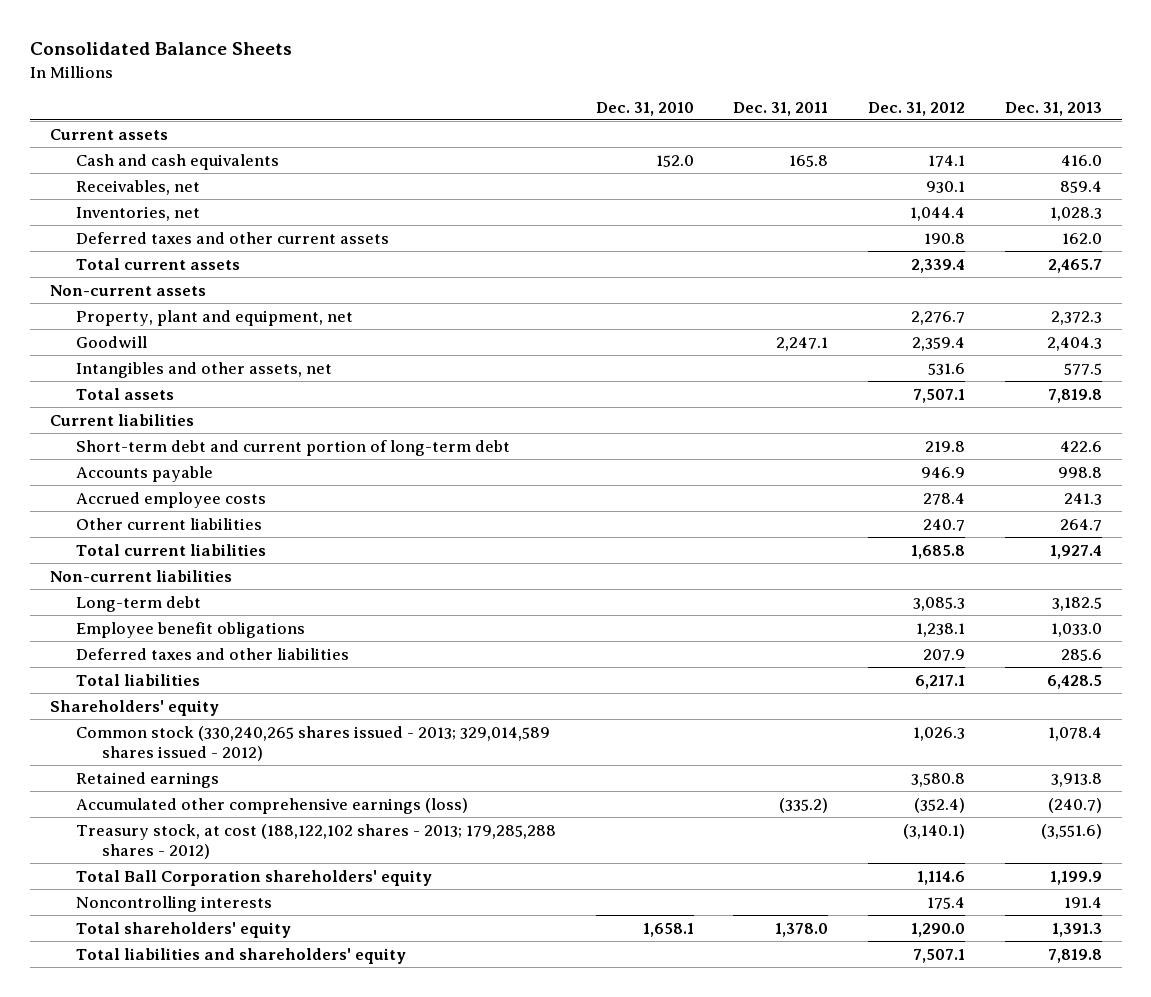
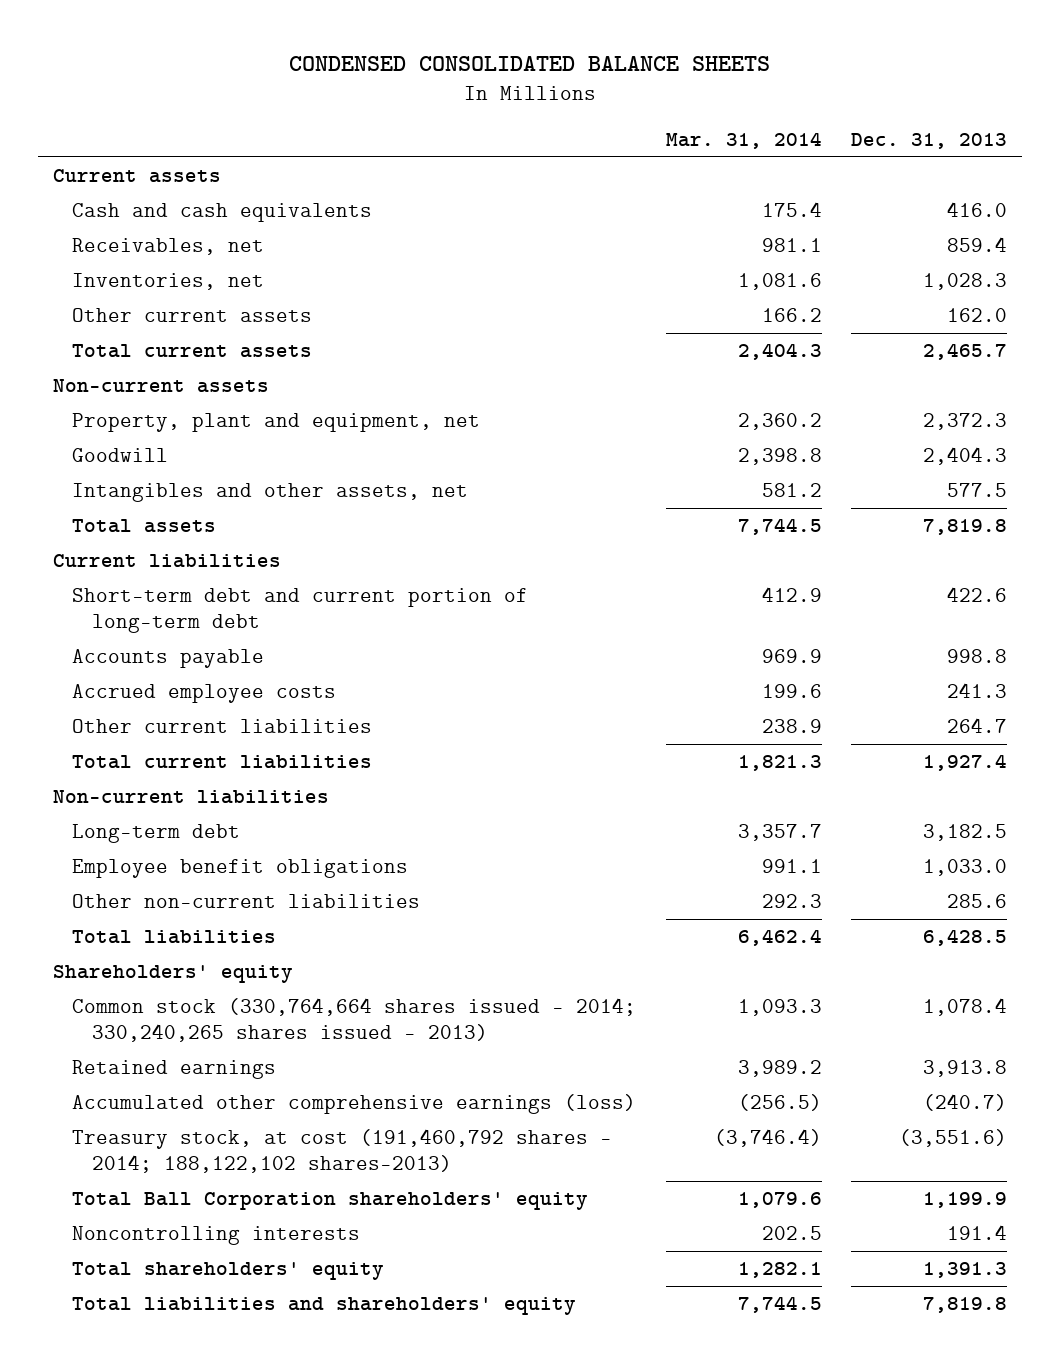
[29,42,292,56] Consolidated Balance Sheets -> [288,56,770,72] CONDENSED CONSOLIDATED BALANCE SHEETS
[595,101,694,116] Dec. 31, 2010 -> none
[733,101,829,116] Dec. 31, 2011 -> none
[868,101,966,116] Dec. 31, 2012 -> none
none -> [665,131,822,149] Mar. 31, 2014
[75,231,389,244] Deferred taxes and other current assets -> [72,307,313,322] Other current assets
[75,647,349,660] Deferred taxes and other liabilities -> [72,893,421,908] Other non-current liabilities
[75,725,550,762] Common stock (330,240,265 shares issued - 2013; 329,014,589 shares issued - 2012) -> [72,997,637,1043] Common stock (330,764,664 shares issued - 2014; 330,240,265 shares issued - 2013)
[75,823,556,860] Treasury stock, at cost (188,122,102 shares - 2013; 179,285,288 shares - 2012) -> [72,1128,613,1174] Treasury stock, at cost (191,460,792 shares - 2014; 188,122,102 shares-2013)

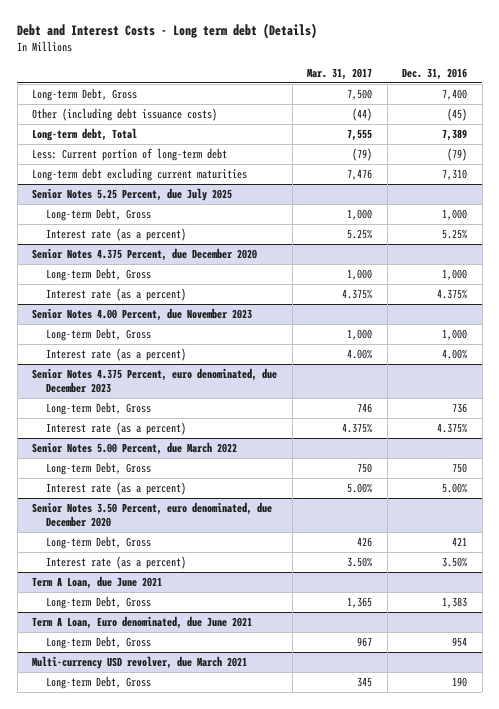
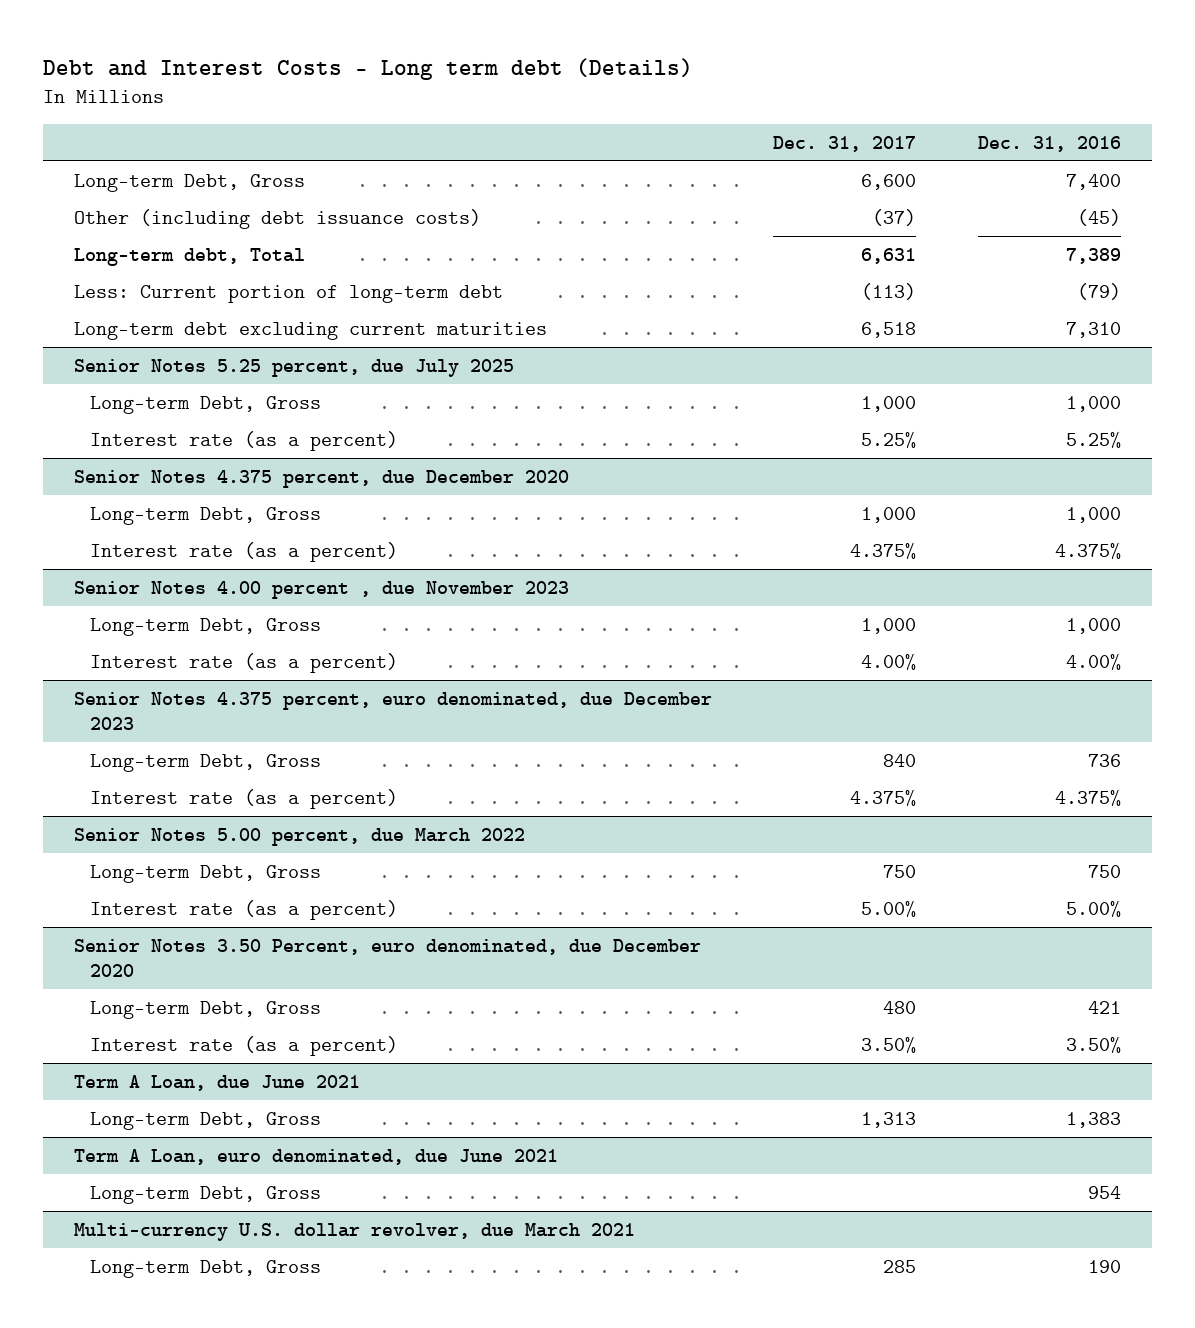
[307,67,373,80] Mar. 31, 2017 -> none
none -> [773,135,917,152] Dec. 31, 2017
[32,188,233,202] Senior Notes 5.25 Percent, due July 2025 -> [73,358,514,377] Senior Notes 5.25 percent, due July 2025
[32,248,258,262] Senior Notes 4.375 Percent, due December 2020 -> [73,469,569,488] Senior Notes 4.375 percent, due December 2020
[32,308,253,322] Senior Notes 4.00 Percent, due November 2023 -> [73,580,569,599] Senior Notes 4.00 percent , due November 2023
[32,368,278,393] Senior Notes 4.375 Percent, euro denominated, due December 2023 -> [73,691,712,730] Senior Notes 4.375 percent, euro denominated, due December 2023
[32,442,238,456] Senior Notes 5.00 Percent, due March 2022 -> [73,827,525,846] Senior Notes 5.00 percent, due March 2022
[32,616,253,630] Term A Loan, Euro denominated, due June 2021 -> [73,1148,558,1165] Term A Loan, euro denominated, due June 2021
[32,656,248,670] Multi-currency USD revolver, due March 2021 -> [73,1222,635,1241] Multi-currency U.S. dollar revolver, due March 2021

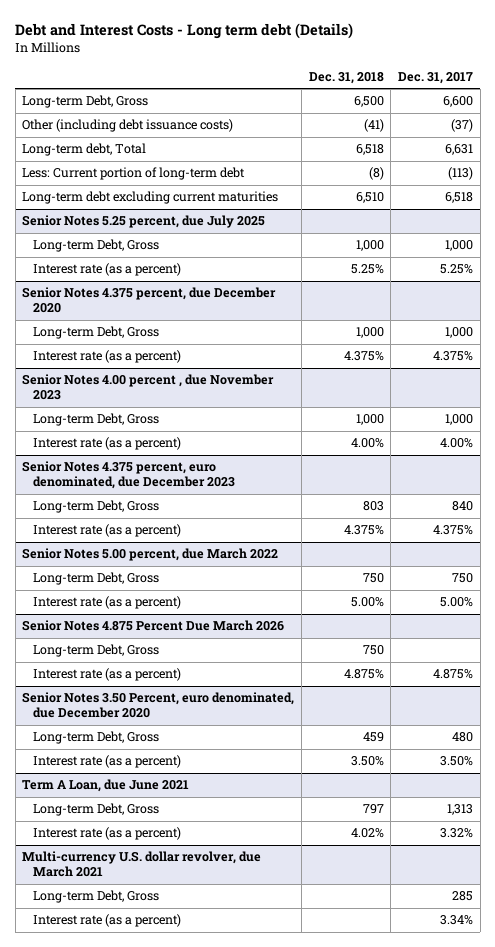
[978,135,1122,152] Dec. 31, 2016 -> none
none -> [308,71,384,84] Dec. 31, 2018
none -> [22,620,285,632] Senior Notes 4.875 Percent Due March 2026
none -> [32,644,159,658] Long-term Debt, Gross
none -> [32,668,181,682] Interest rate (as a percent)
[73,1148,558,1165] Term A Loan, euro denominated, due June 2021 -> none
[90,1185,322,1204] Long-term Debt, Gross -> none
none -> [32,827,181,841] Interest rate (as a percent)
none -> [32,914,181,928] Interest rate (as a percent)

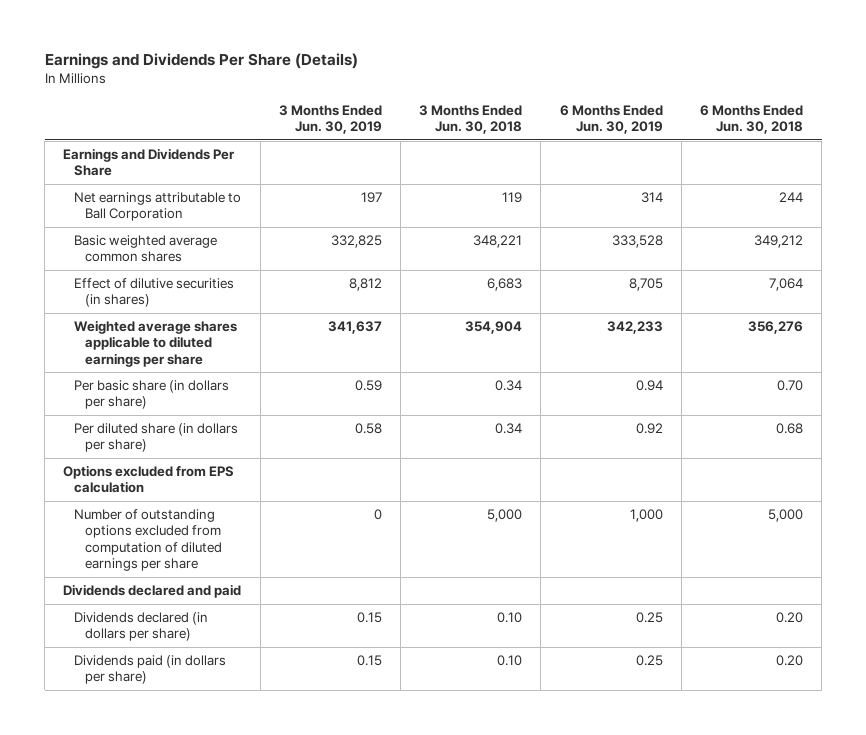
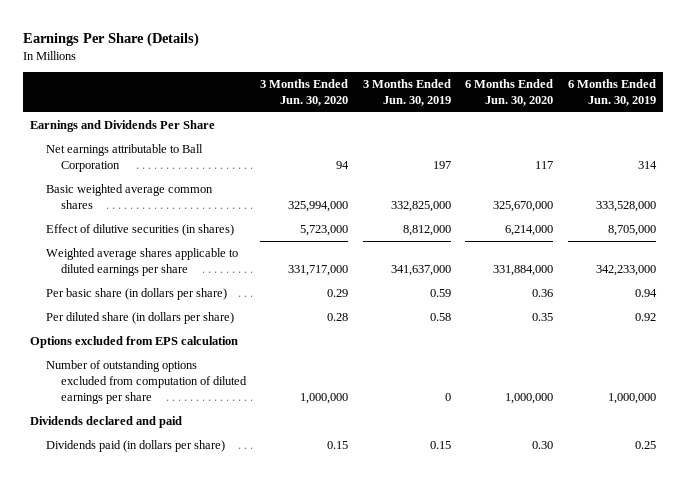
[44,53,358,70] Earnings and Dividends Per Share (Details) -> [23,31,200,47] Earnings Per Share (Details)
[419,104,523,135] 3 Months Ended Jun. 30, 2018 -> none
[699,104,803,135] 6 Months Ended Jun. 30, 2018 -> none
none -> [260,79,349,107] 3 Months Ended Jun. 30, 2020
none -> [465,79,554,107] 6 Months Ended Jun. 30, 2020
[330,235,382,249] 332,825 -> [390,200,451,212] 332,825,000
[611,235,663,249] 333,528 -> [595,200,656,212] 333,528,000
[348,278,382,292] 8,812 -> [402,224,451,236] 8,812,000
[628,278,663,292] 8,705 -> [607,224,656,236] 8,705,000
[327,321,382,335] 341,637 -> [390,264,451,276] 341,637,000
[606,321,663,335] 342,233 -> [595,264,656,276] 342,233,000
[629,509,663,523] 1,000 -> [607,392,656,404] 1,000,000
[74,612,209,642] Dividends declared (in dollars per share) -> none

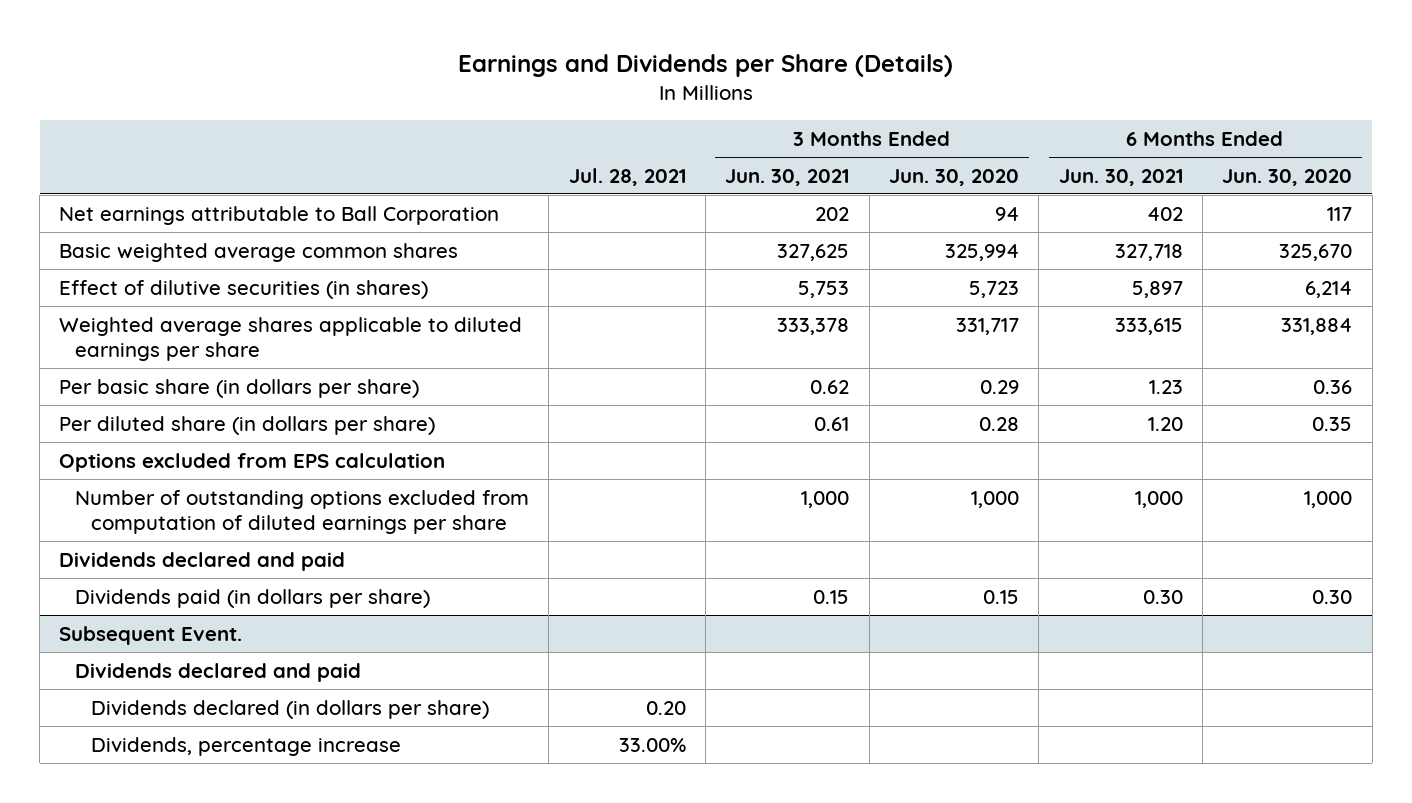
[23,31,200,47] Earnings Per Share (Details) -> [457,53,953,77] Earnings and Dividends per Share (Details)
[362,79,451,107] 3 Months Ended Jun. 30, 2019 -> none
[567,79,656,107] 6 Months Ended Jun. 30, 2019 -> none
none -> [568,167,686,186] Jul. 28, 2021
none -> [725,168,850,186] Jun. 30, 2021
none -> [1058,168,1183,186] Jun. 30, 2021
[30,119,216,132] Earnings and Dividends Per Share -> none
[288,200,349,212] 325,994,000 -> [944,243,1019,261] 325,994
[493,200,554,212] 325,670,000 -> [1279,243,1353,261] 325,670
[300,224,349,236] 5,723,000 -> [968,280,1019,298] 5,723
[505,224,554,236] 6,214,000 -> [1305,280,1353,298] 6,214
[288,264,349,276] 331,717,000 -> [955,317,1019,335] 331,717
[493,264,554,276] 331,884,000 -> [1281,317,1353,335] 331,884
[300,392,349,404] 1,000,000 -> [970,490,1019,508] 1,000
[505,392,554,404] 1,000,000 -> [1304,490,1353,508] 1,000
none -> [59,625,243,645] Subsequent Event.
none -> [74,662,361,682] Dividends declared and paid
none -> [90,699,489,719] Dividends declared (in dollars per share)
none -> [90,736,401,756] Dividends, percentage increase

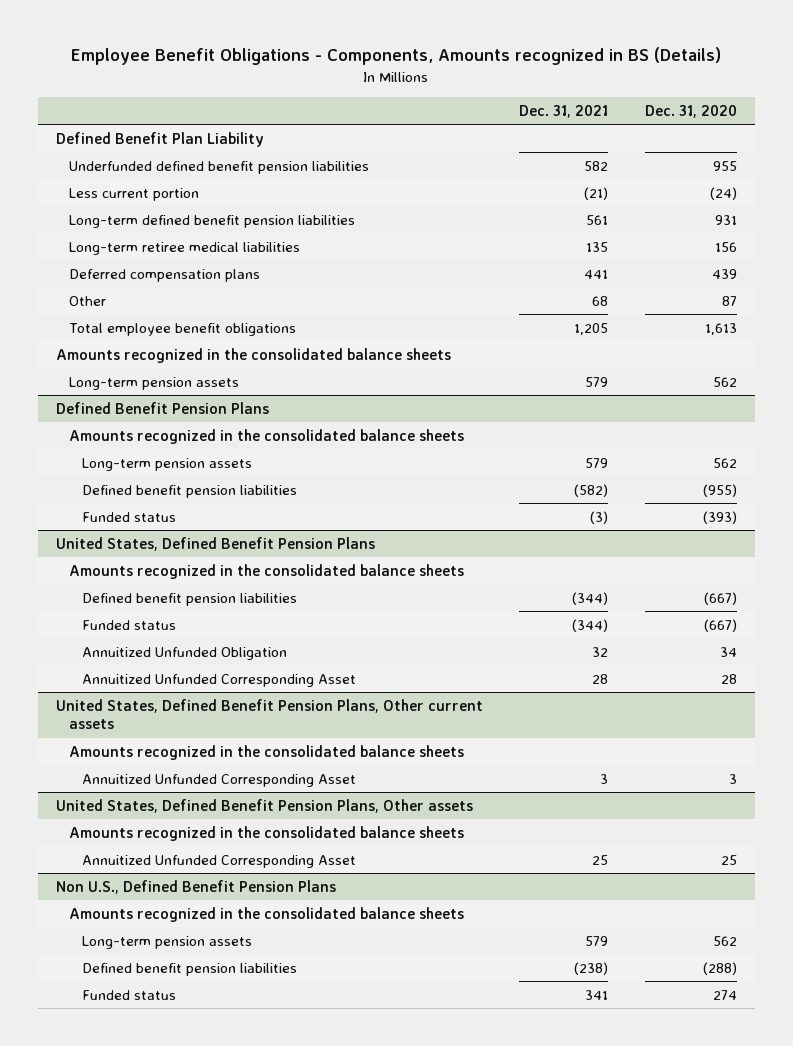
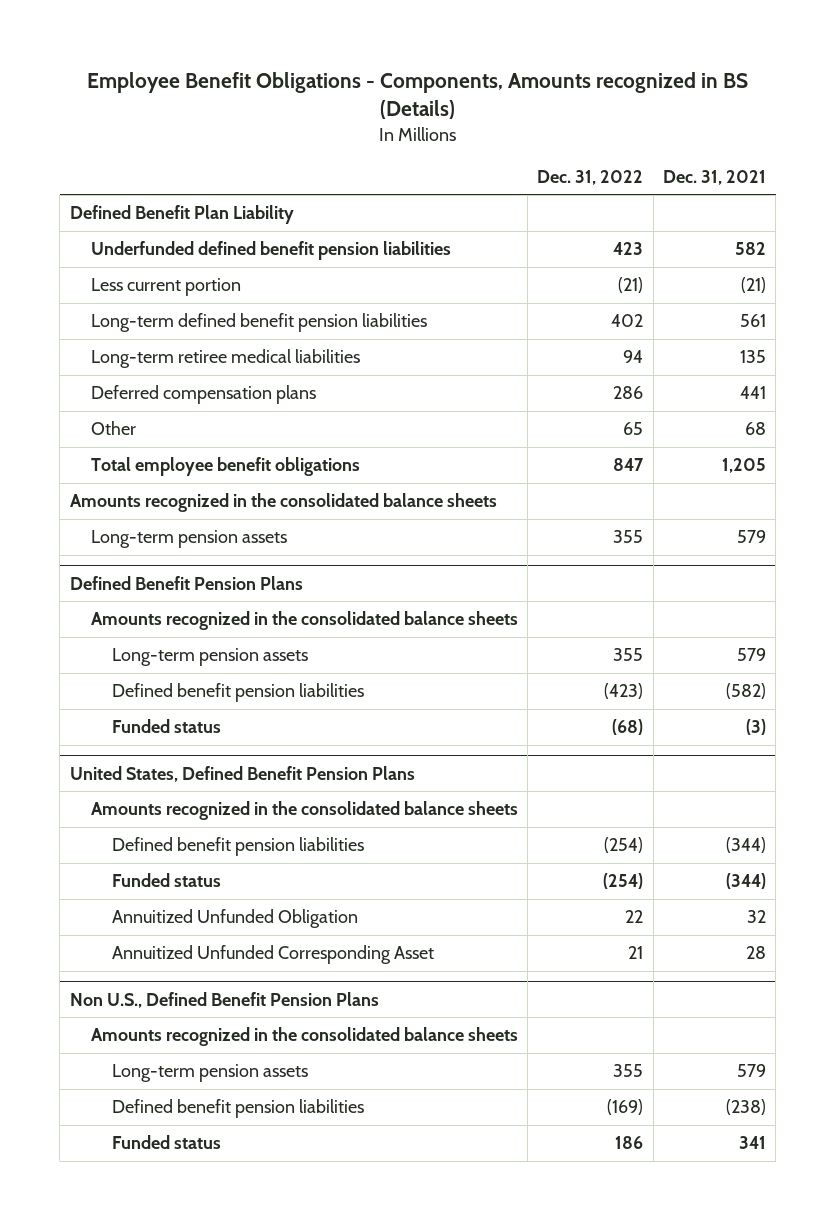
[644,104,737,118] Dec. 31, 2020 -> none
none -> [537,170,644,186] Dec. 31, 2022
[55,698,483,730] United States, Defined Benefit Pension Plans, Other current assets -> none
[69,744,465,760] Amounts recognized in the consolidated balance sheets -> none
[82,773,357,787] Annuitized Unfunded Corresponding Asset -> none
[55,798,473,813] United States, Defined Benefit Pension Plans, Other assets -> none
[69,825,465,841] Amounts recognized in the consolidated balance sheets -> none
[82,854,357,868] Annuitized Unfunded Corresponding Asset -> none

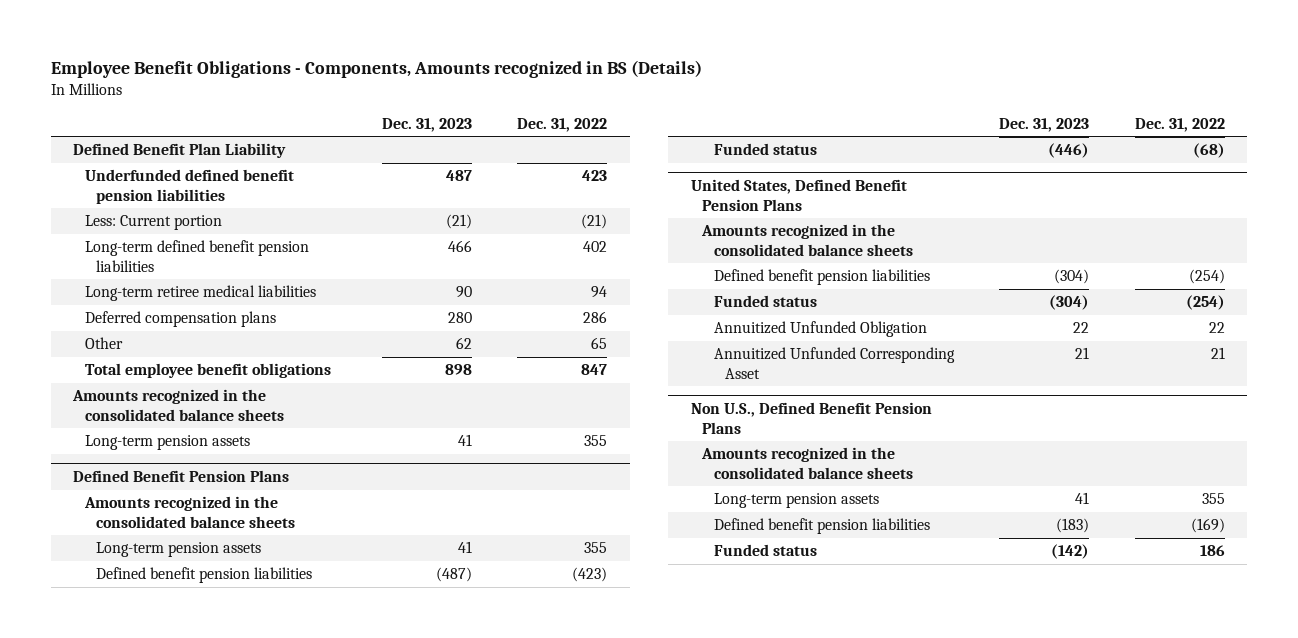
[662,170,766,186] Dec. 31, 2021 -> none
none -> [381,117,472,132] Dec. 31, 2023
[90,278,241,297] Less current portion -> [84,215,222,231] Less: Current portion

